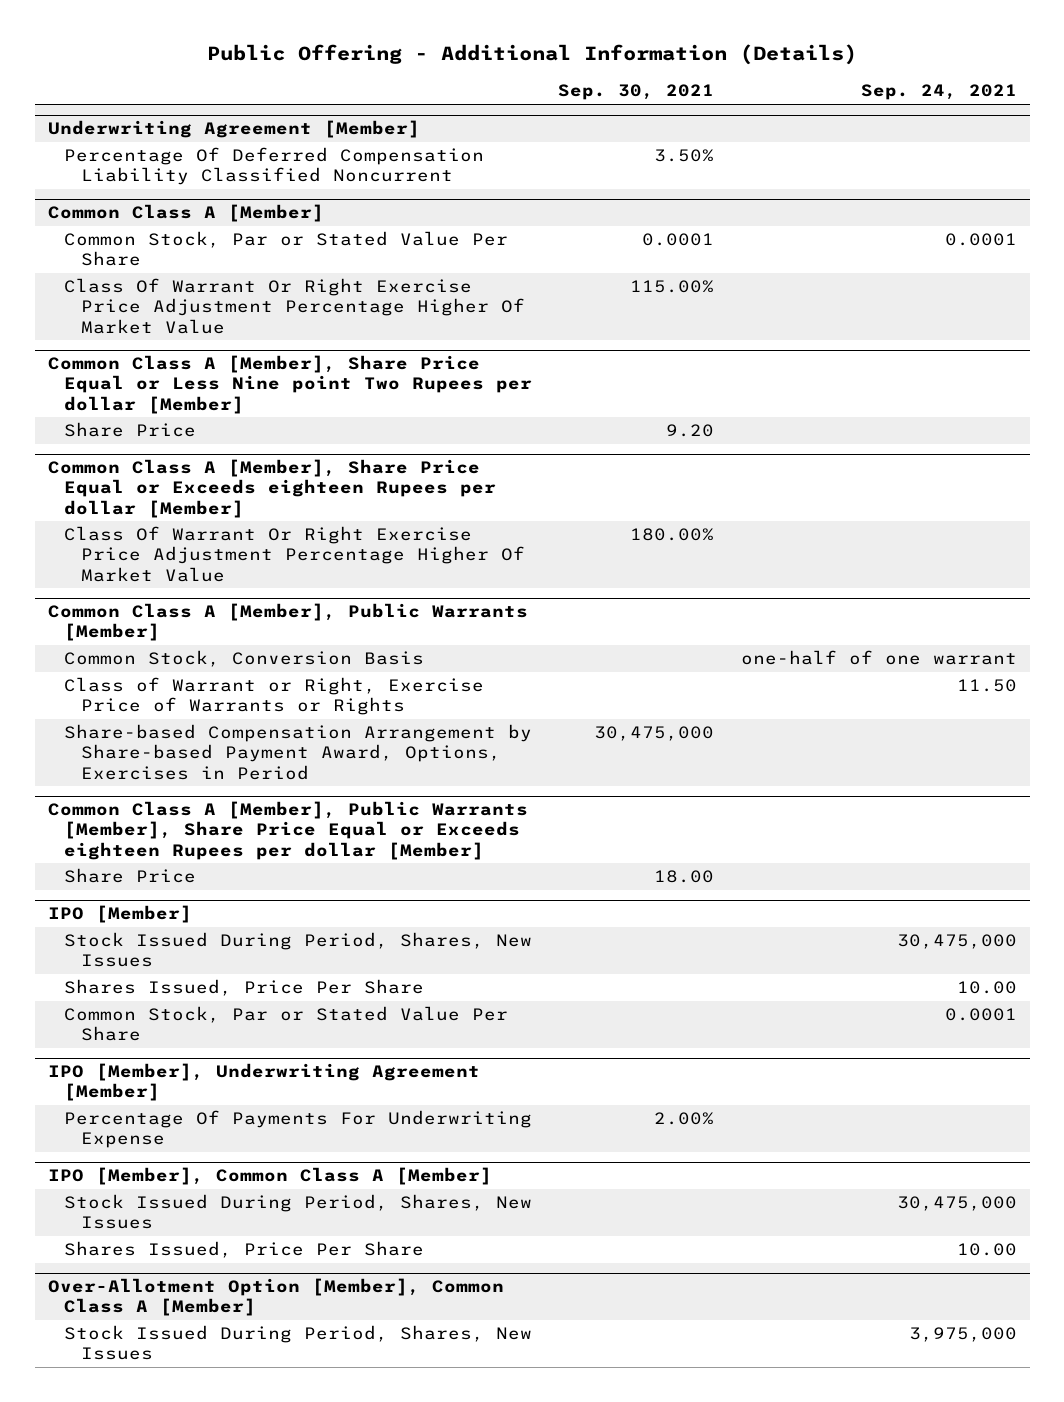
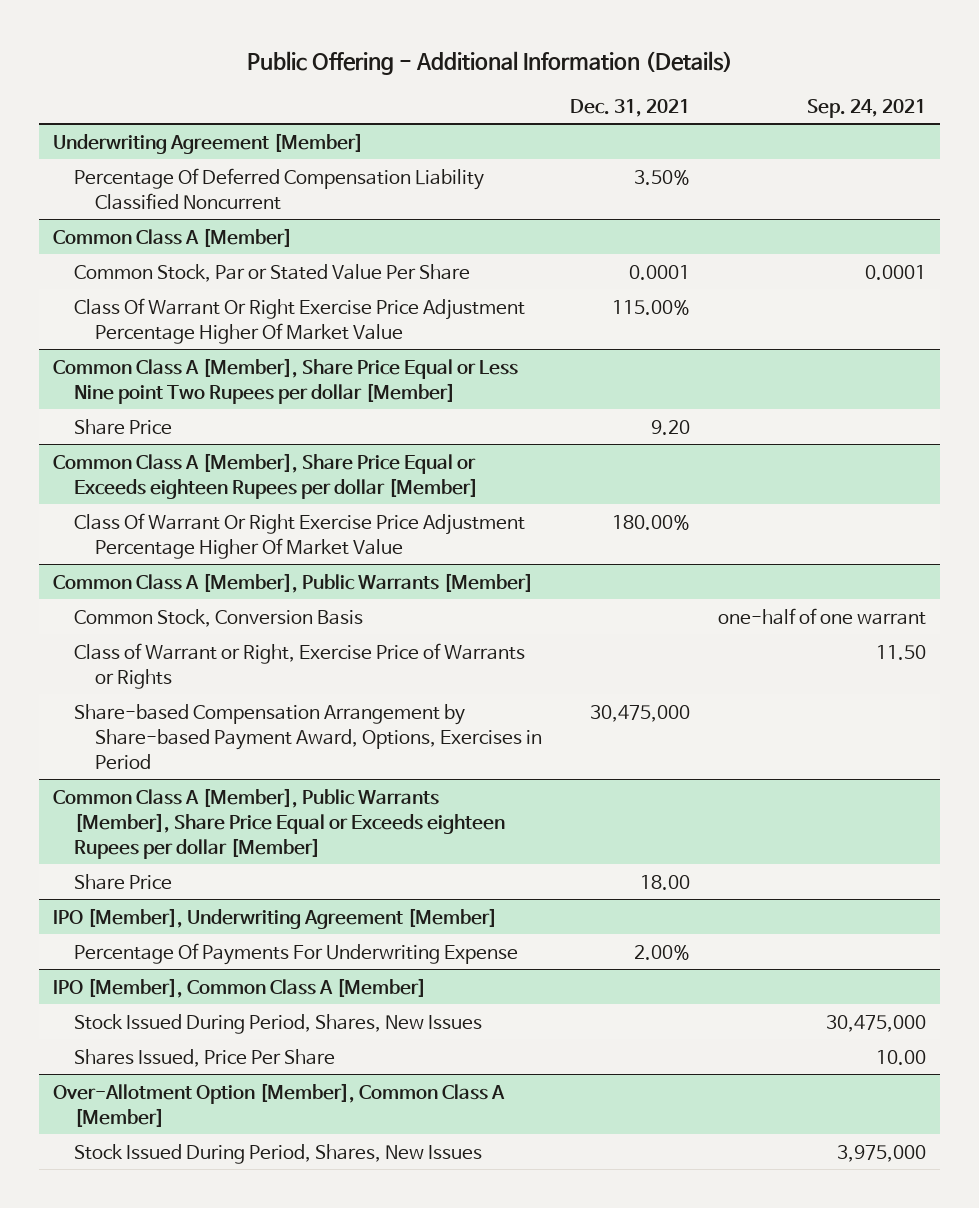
[558,84,715,101] Sep. 30, 2021 -> none
none -> [570,98,691,117] Dec. 31, 2021
[47,905,192,924] IPO [Member] -> none
[64,932,533,968] Stock Issued During Period, Shares, New Issues -> none
[64,979,425,997] Shares Issued, Price Per Share -> none
[64,1006,509,1042] Common Stock, Par or Stated Value Per Share -> none

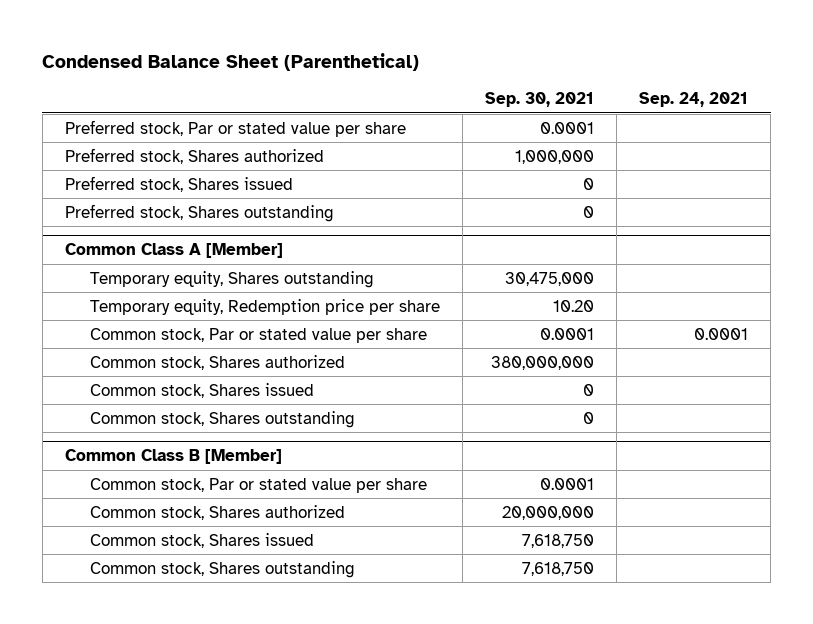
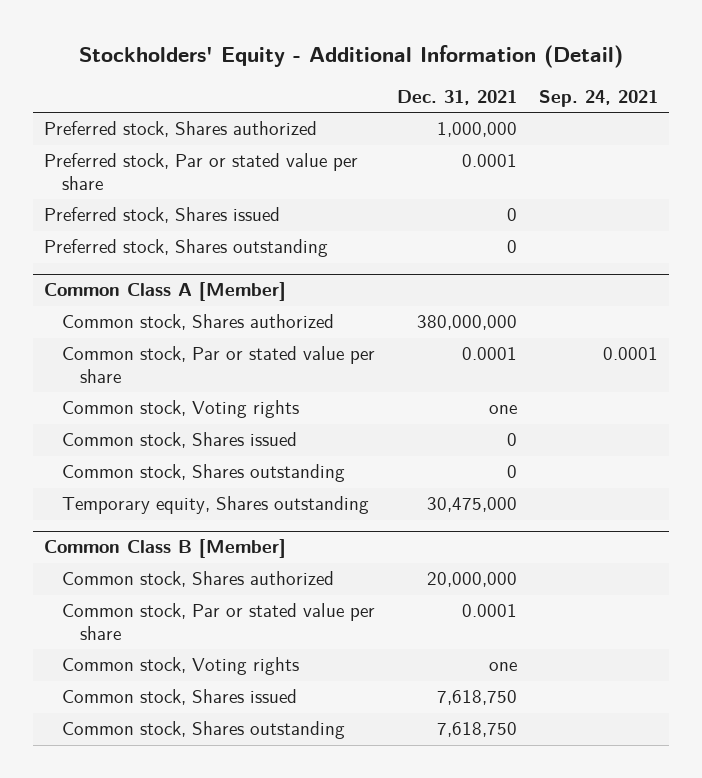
[42,53,420,72] Condensed Balance Sheet (Parenthetical) -> [78,45,623,69] Stockholders' Equity - Additional Information (Detail)
[485,92,595,108] Sep. 30, 2021 -> none
none -> [396,89,517,105] Dec. 31, 2021
[64,119,406,137] Preferred stock, Par or stated value per share -> [44,153,359,190] Preferred stock, Par or stated value per share
[90,298,441,315] Temporary equity, Redemption price per share -> none
[90,327,428,343] Common stock, Par or stated value per share -> [61,346,375,383] Common stock, Par or stated value per share
none -> [61,400,299,419] Common stock, Voting rights
[90,270,375,288] Temporary equity, Shares outstanding -> [61,496,369,515] Temporary equity, Shares outstanding
[90,477,428,493] Common stock, Par or stated value per share -> [61,603,375,640] Common stock, Par or stated value per share
none -> [61,657,299,676] Common stock, Voting rights

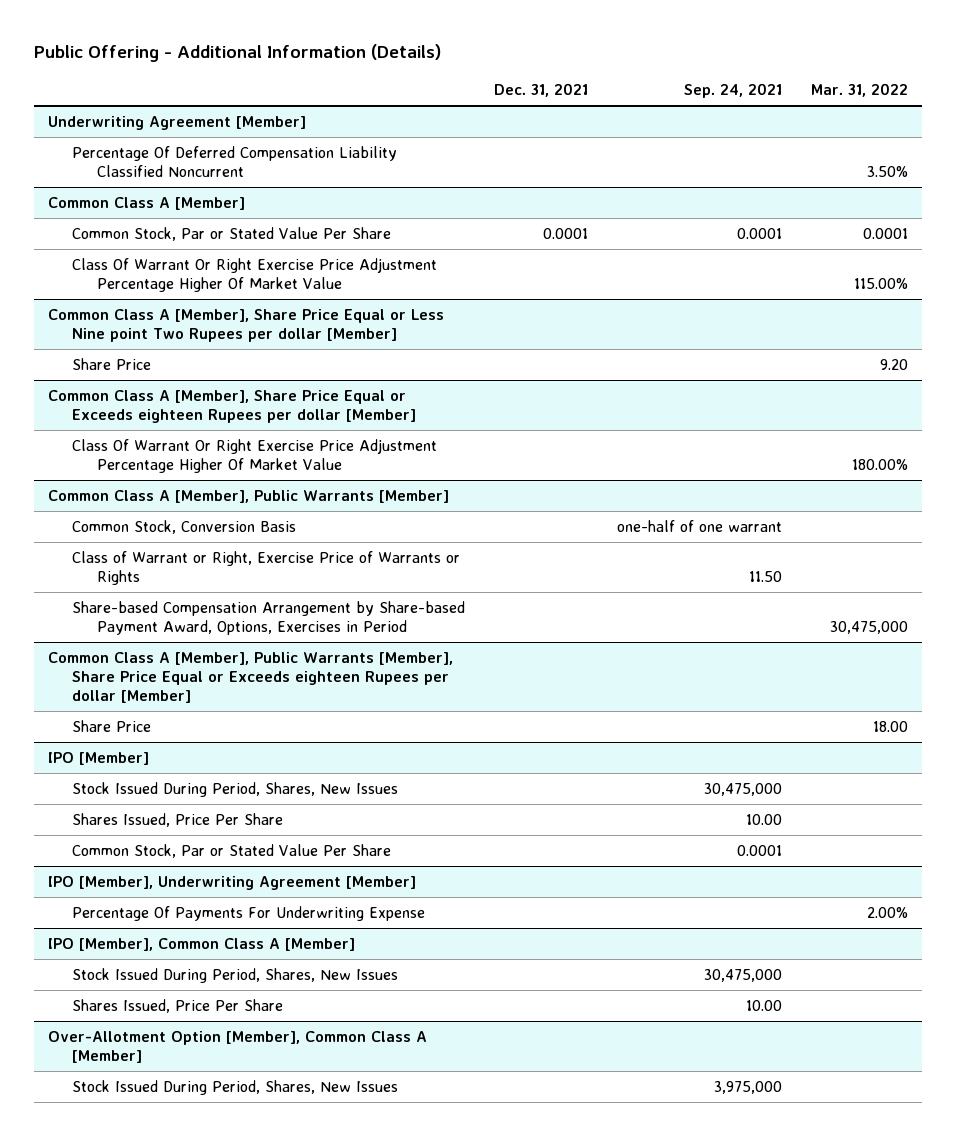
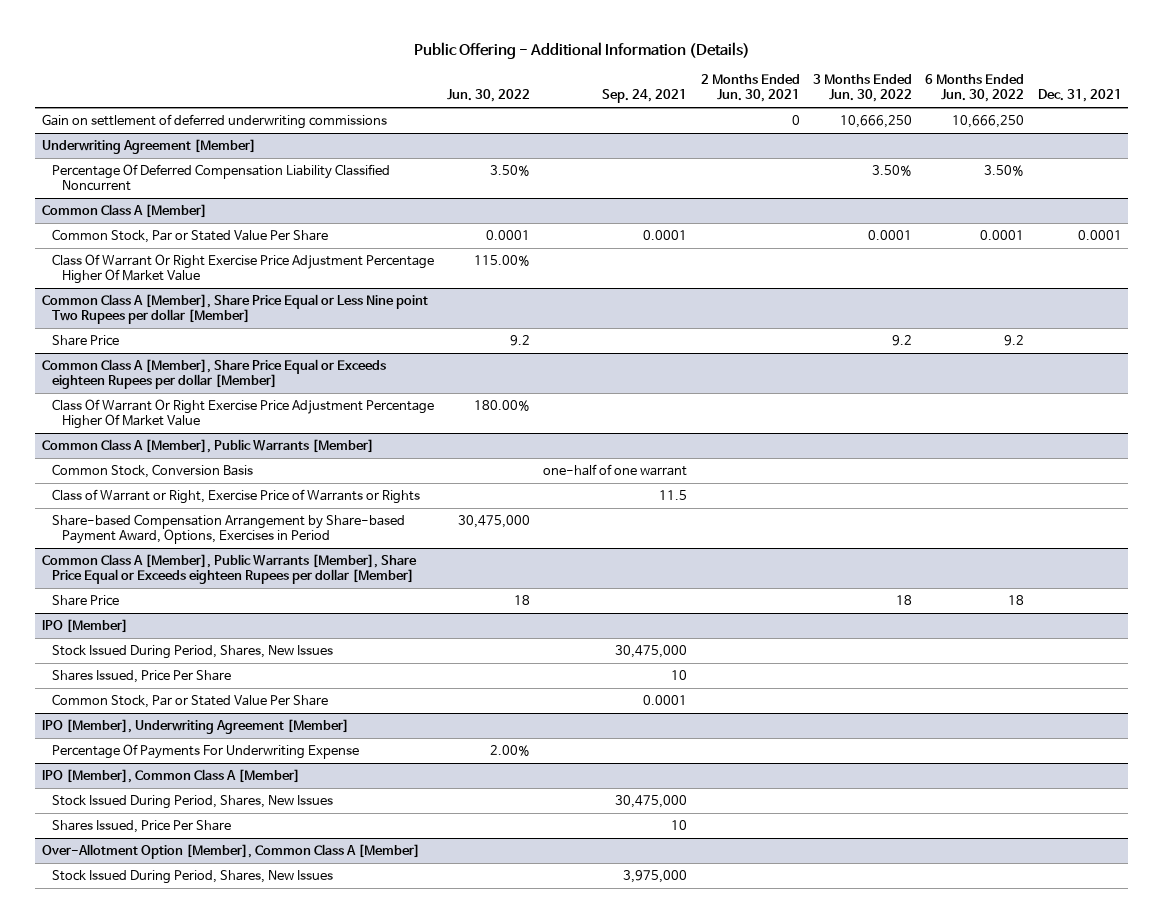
[810,83,908,98] Mar. 31, 2022 -> none
none -> [446,89,530,103] Jun. 30, 2022
none -> [700,74,800,103] 2 Months Ended Jun. 30, 2021
none -> [812,74,912,103] 3 Months Ended Jun. 30, 2022
none -> [925,74,1025,103] 6 Months Ended Jun. 30, 2022
none -> [41,114,387,130] Gain on settlement of deferred underwriting commissions
[748,571,782,583] 11.50 -> [659,490,688,501] 11.5
[745,813,782,825] 10.00 -> [671,670,688,681] 10
[745,999,782,1011] 10.00 -> [671,820,688,831] 10

